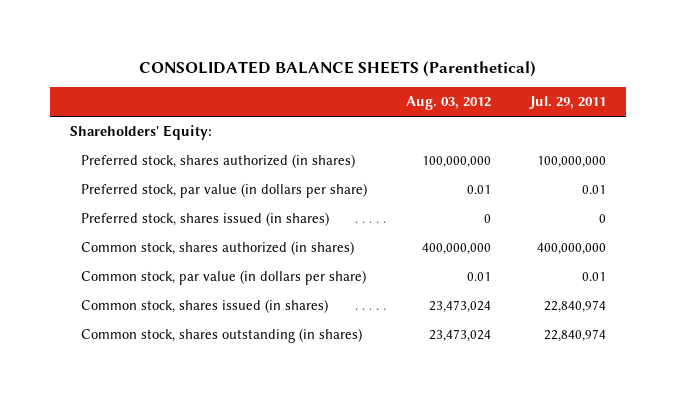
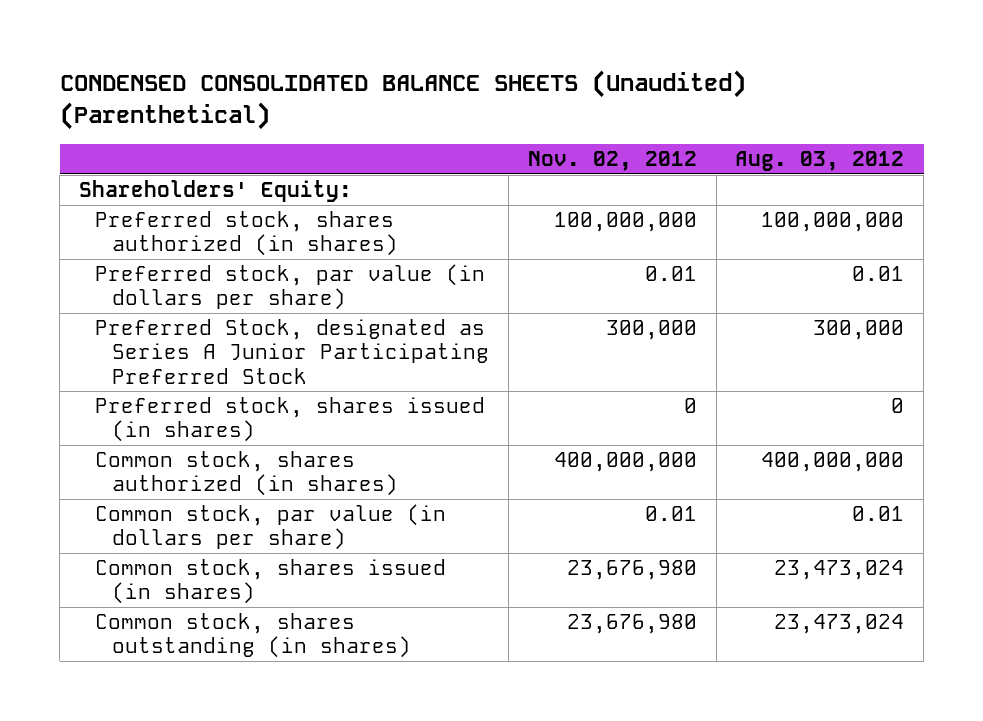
[139,60,537,77] CONSOLIDATED BALANCE SHEETS (Parenthetical) -> [59,70,746,131] CONDENSED CONSOLIDATED BALANCE SHEETS (Unaudited) (Parenthetical)
[529,96,607,110] Jul. 29, 2011 -> none
none -> [527,150,697,171] Nov. 02, 2012
none -> [95,319,489,384] Preferred Stock, designated as Series A Junior Participating Preferred Stock

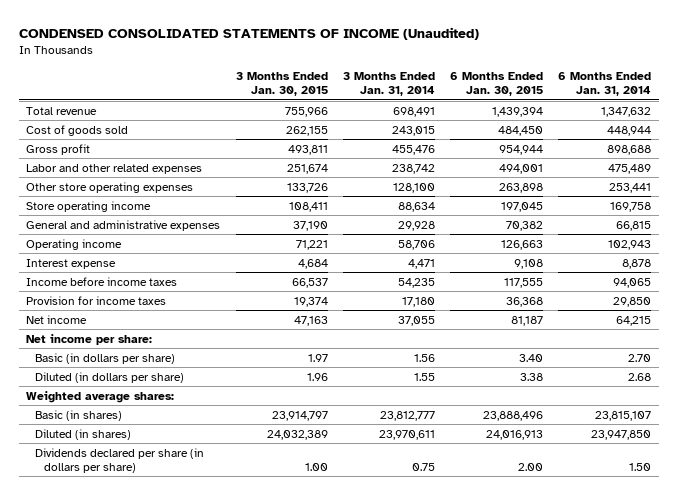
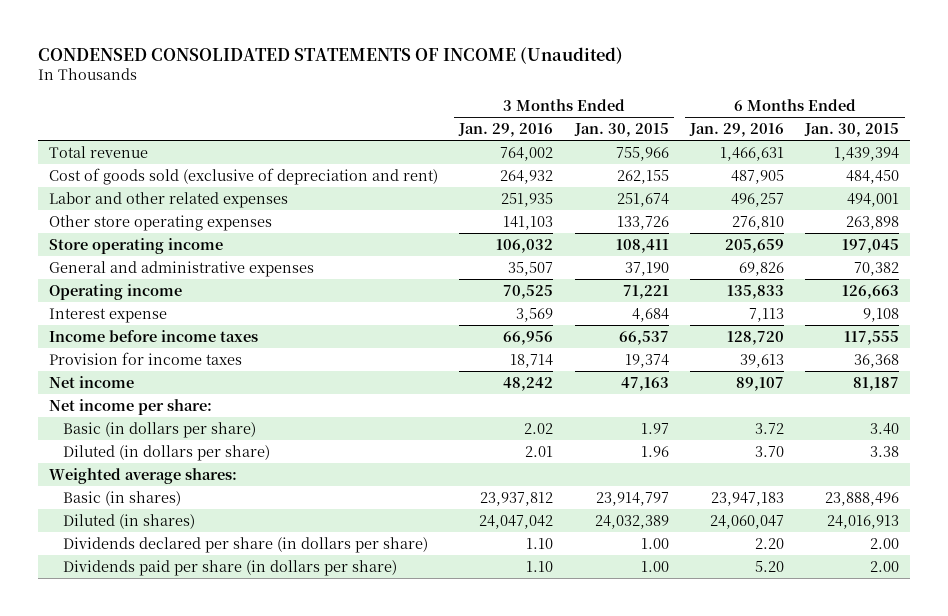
[342,72,435,97] 3 Months Ended Jan. 31, 2014 -> none
[558,72,652,97] 6 Months Ended Jan. 31, 2014 -> none
none -> [458,123,554,138] Jan. 29, 2016
none -> [688,123,784,138] Jan. 29, 2016
[26,143,91,155] Gross profit -> none
[26,124,129,136] Cost of goods sold -> [49,167,439,185] Cost of goods sold (exclusive of depreciation and rent)
none -> [62,559,397,576] Dividends paid per share (in dollars per share)

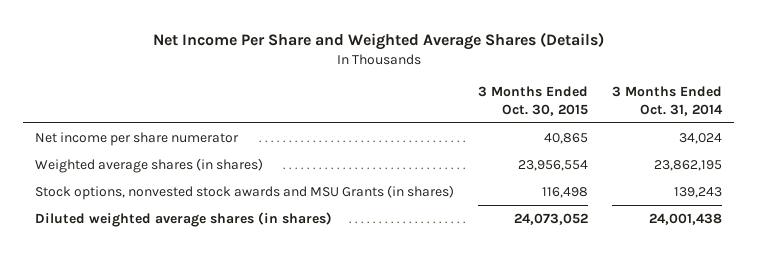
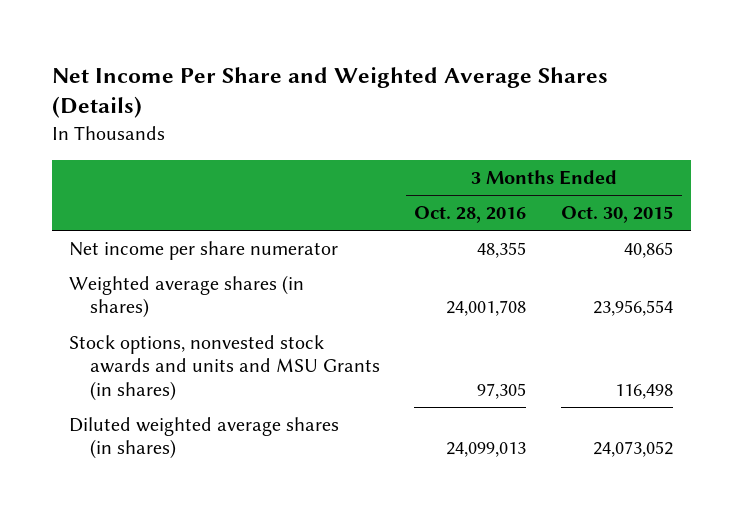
[611,85,723,116] 3 Months Ended Oct. 31, 2014 -> none
none -> [414,206,527,224] Oct. 28, 2016
[35,184,455,200] Stock options, nonvested stock awards and MSU Grants (in shares) -> [69,335,380,401] Stock options, nonvested stock awards and units and MSU Grants (in shares)

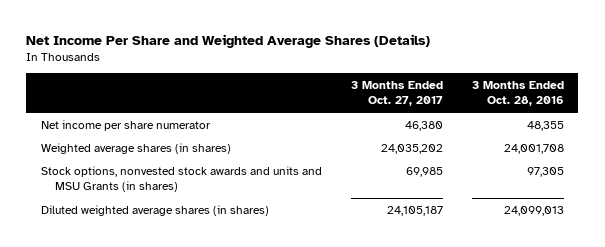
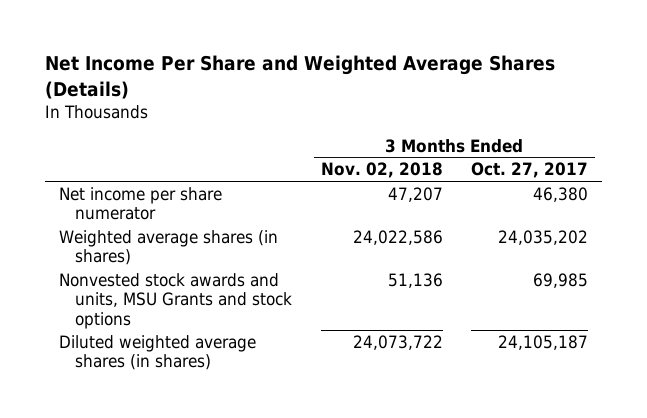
[471,81,564,107] 3 Months Ended Oct. 28, 2016 -> none
none -> [320,162,443,179] Nov. 02, 2018
[40,165,322,193] Stock options, nonvested stock awards and units and MSU Grants (in shares) -> [58,272,293,329] Nonvested stock awards and units, MSU Grants and stock options

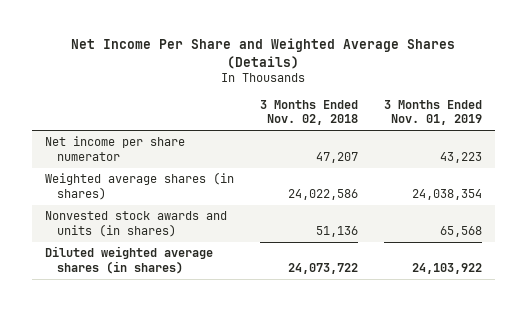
[470,162,588,179] Oct. 27, 2017 -> none
none -> [383,99,482,125] 3 Months Ended Nov. 01, 2019
[58,272,293,329] Nonvested stock awards and units, MSU Grants and stock options -> [44,211,227,237] Nonvested stock awards and units (in shares)

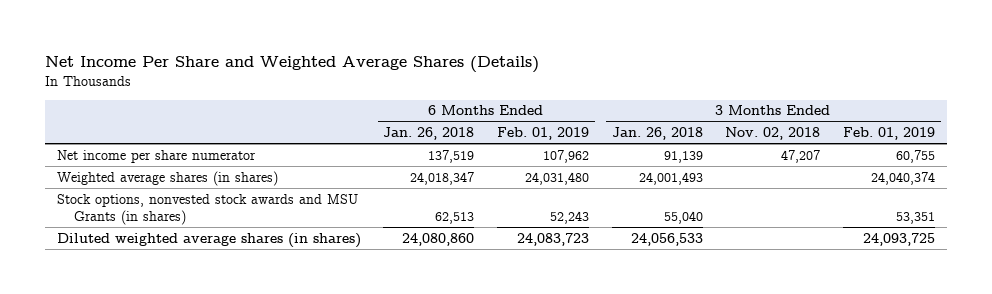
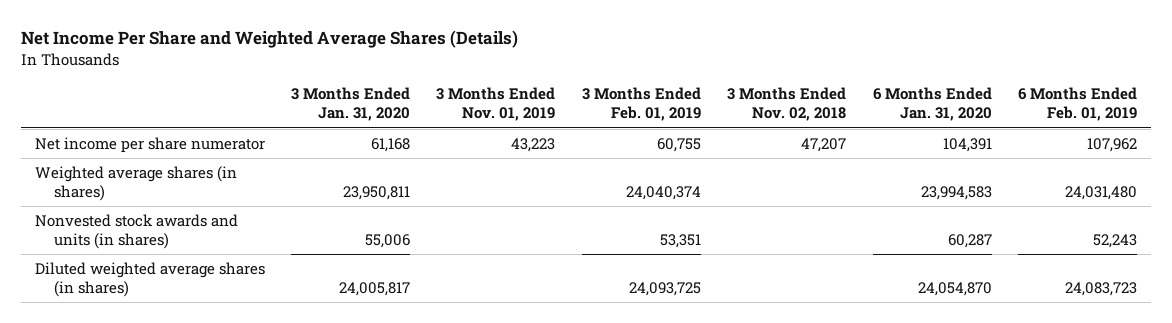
[383,127,475,141] Jan. 26, 2018 -> none
[611,127,703,141] Jan. 26, 2018 -> none
none -> [290,87,410,122] 3 Months Ended Jan. 31, 2020
none -> [436,87,556,122] 3 Months Ended Nov. 01, 2019
none -> [872,87,992,122] 6 Months Ended Jan. 31, 2020
[56,193,358,225] Stock options, nonvested stock awards and MSU Grants (in shares) -> [34,213,238,249] Nonvested stock awards and units (in shares)

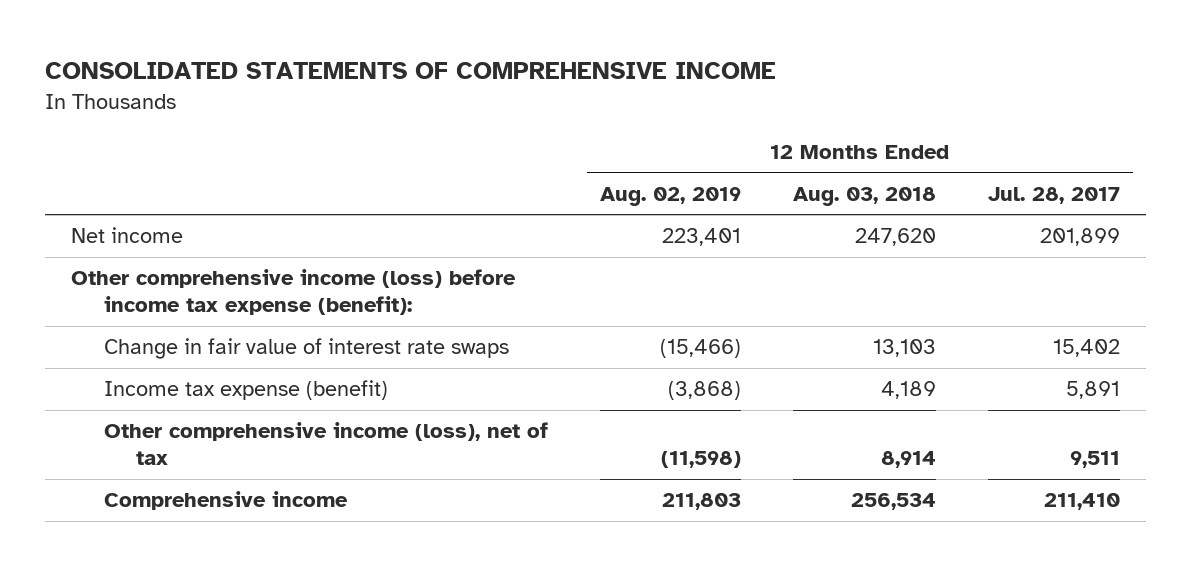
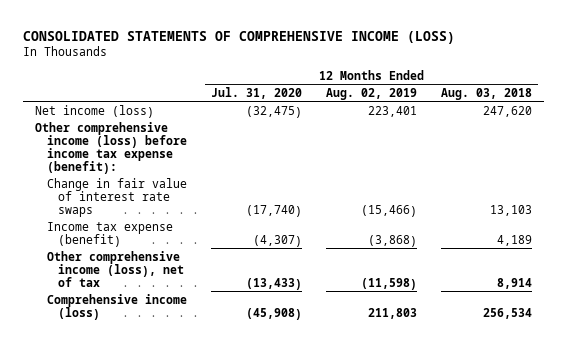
[45,62,777,80] CONSOLIDATED STATEMENTS OF COMPREHENSIVE INCOME -> [23,30,456,44] CONSOLIDATED STATEMENTS OF COMPREHENSIVE INCOME (LOSS)
[987,186,1120,204] Jul. 28, 2017 -> none
none -> [210,86,302,99] Jul. 31, 2020
[71,227,184,244] Net income -> [35,104,155,118] Net income (loss)
[103,491,348,511] Comprehensive income -> [46,293,187,320] Comprehensive income (loss)

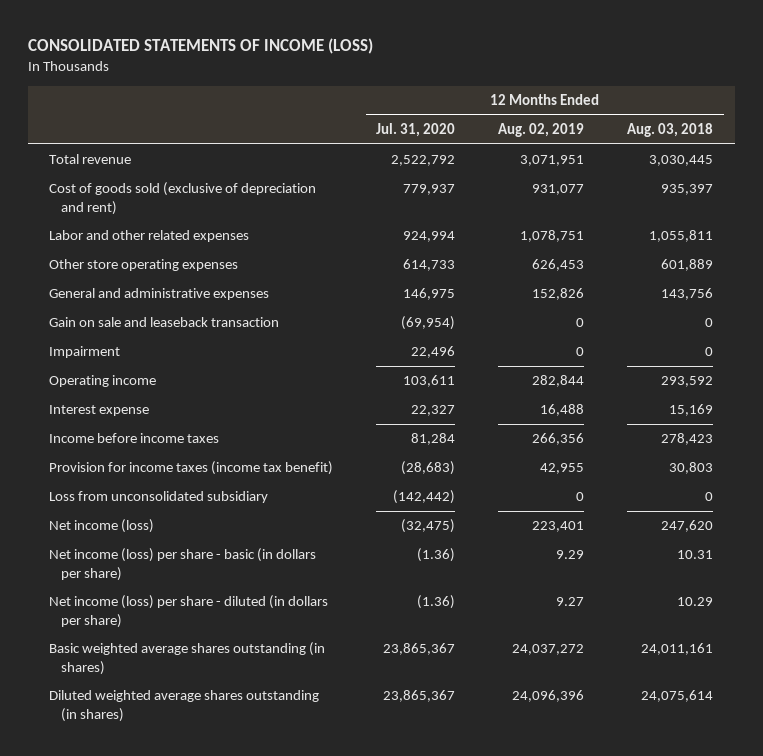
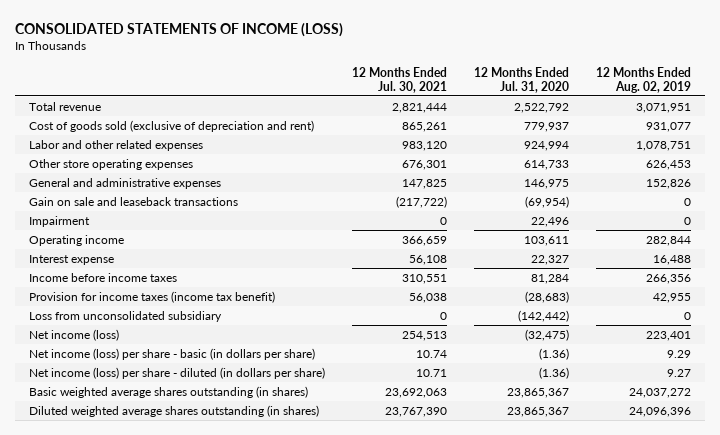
[627,123,714,138] Aug. 03, 2018 -> none
none -> [351,66,447,93] 12 Months Ended Jul. 30, 2021
[49,317,280,328] Gain on sale and leaseback transaction -> [28,197,238,207] Gain on sale and leaseback transactions

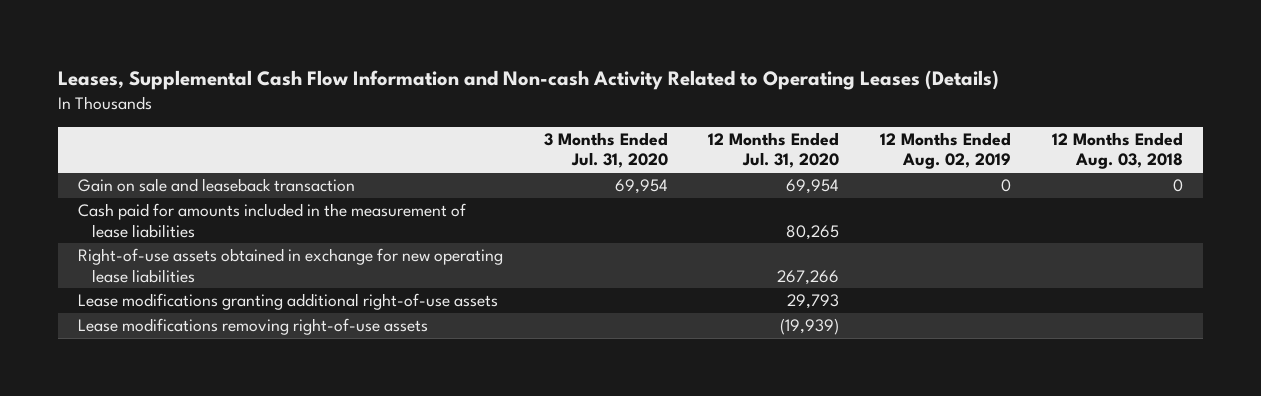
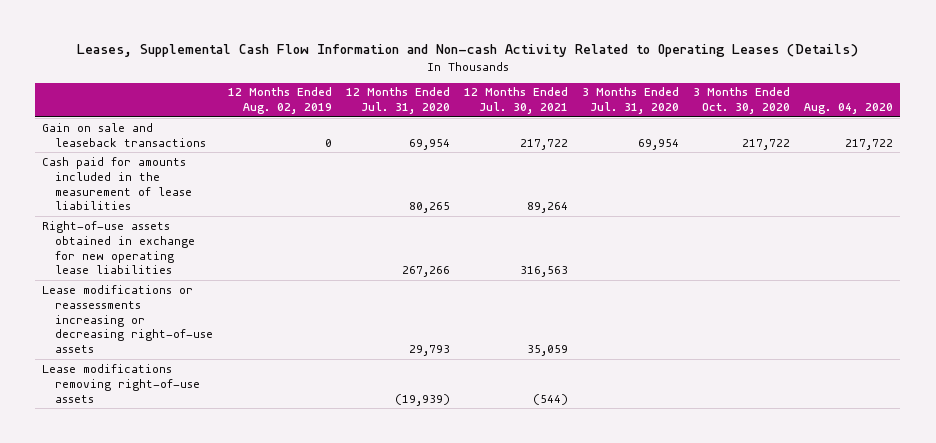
[1051,132,1183,170] 12 Months Ended Aug. 03, 2018 -> none
none -> [463,87,568,115] 12 Months Ended Jul. 30, 2021
none -> [692,87,790,115] 3 Months Ended Oct. 30, 2020
none -> [804,103,894,115] Aug. 04, 2020
[78,178,356,193] Gain on sale and leaseback transaction -> [42,122,207,147] Gain on sale and leaseback transactions
[78,293,499,311] Lease modifications granting additional right-of-use assets -> [42,284,214,354] Lease modifications or reassessments increasing or decreasing right-of-use assets

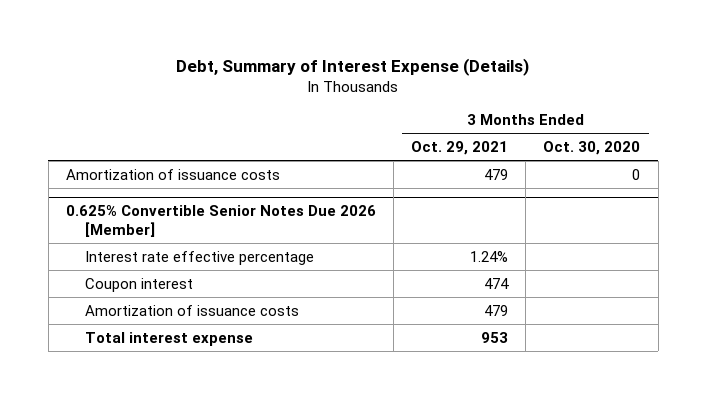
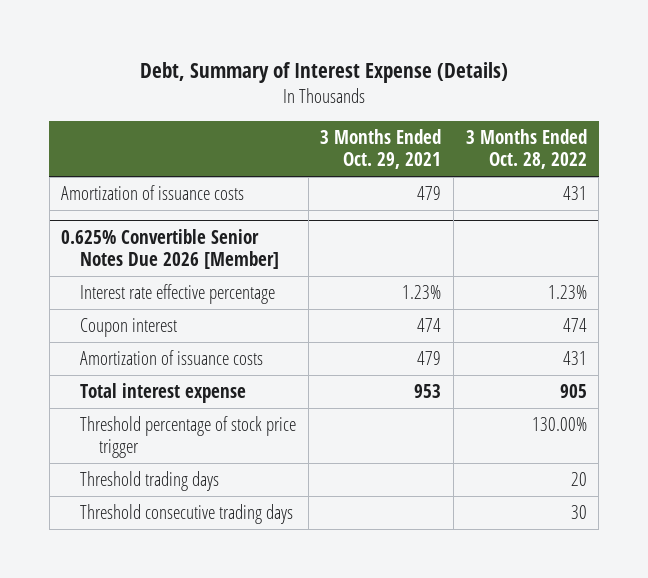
[543,140,641,155] Oct. 30, 2020 -> none
none -> [465,129,587,169] 3 Months Ended Oct. 28, 2022
[470,250,509,262] 1.24% -> [402,285,442,300] 1.23%
none -> [80,416,297,458] Threshold percentage of stock price trigger
none -> [80,471,220,492] Threshold trading days
none -> [80,504,294,525] Threshold consecutive trading days

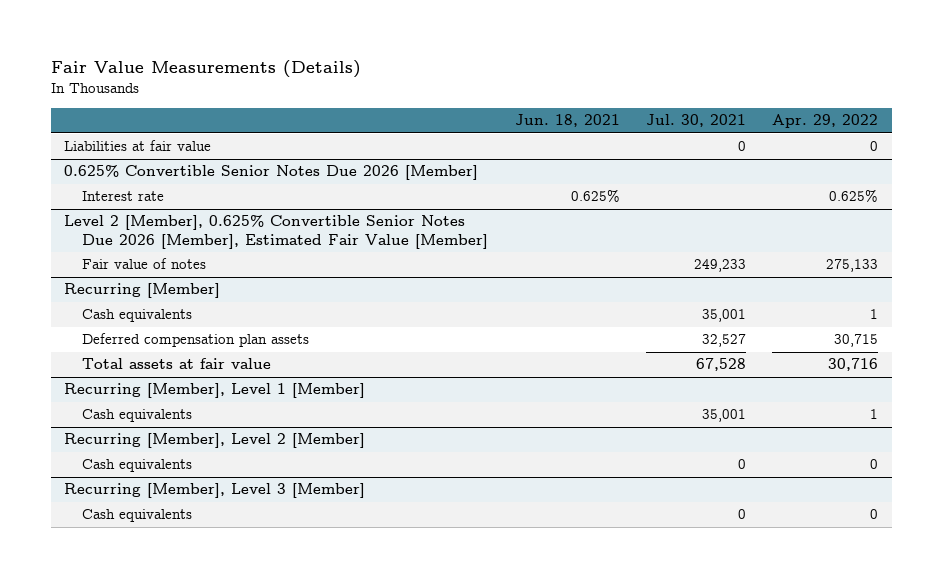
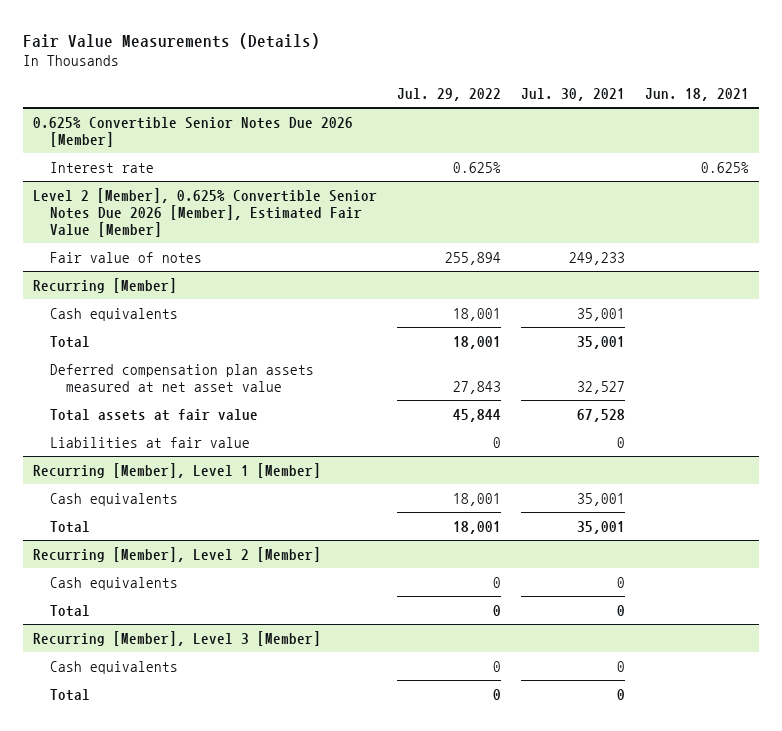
[772,114,879,129] Apr. 29, 2022 -> none
none -> [396,88,501,102] Jul. 29, 2022
[63,140,211,152] Liabilities at fair value -> none
none -> [49,335,90,348] Total
[82,333,310,348] Deferred compensation plan assets -> [49,363,314,392] Deferred compensation plan assets measured at net asset value
none -> [49,436,250,448] Liabilities at fair value
none -> [49,520,90,533] Total
none -> [49,604,90,617] Total
none -> [49,688,90,701] Total

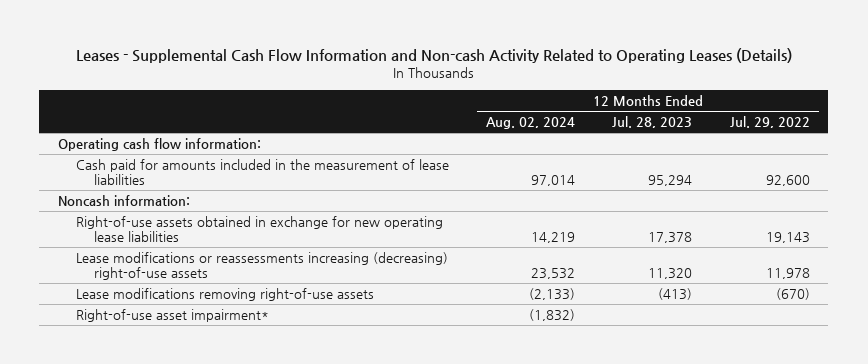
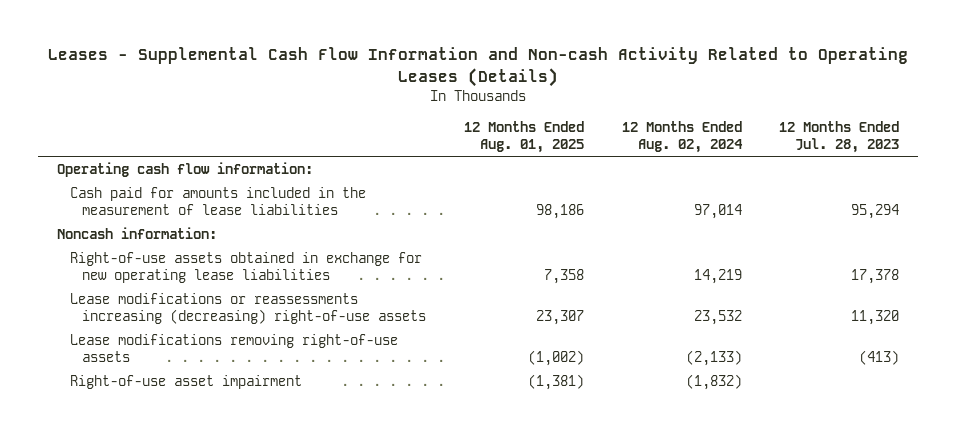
[729,116,810,129] Jul. 29, 2022 -> none
none -> [463,121,584,154] 12 Months Ended Aug. 01, 2025
[75,309,269,323] Right-of-use asset impairment* -> [69,375,302,390] Right-of-use asset impairment

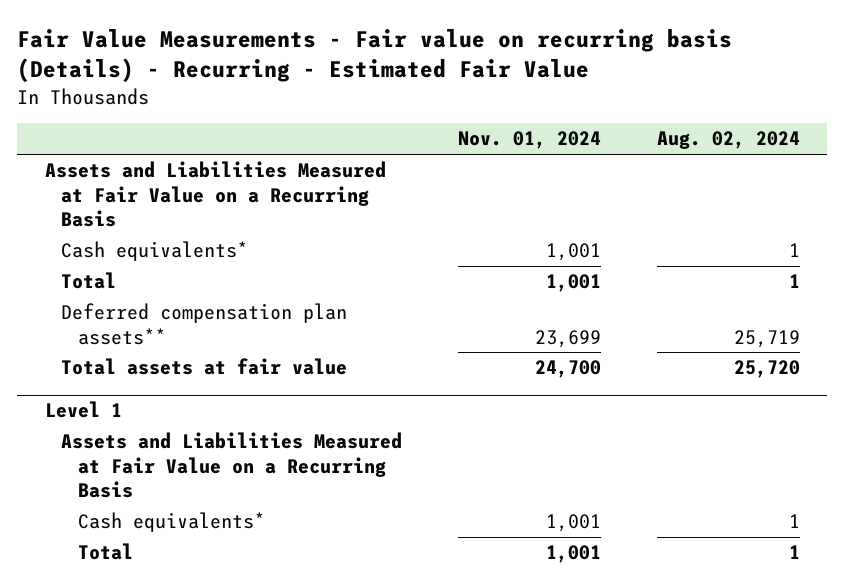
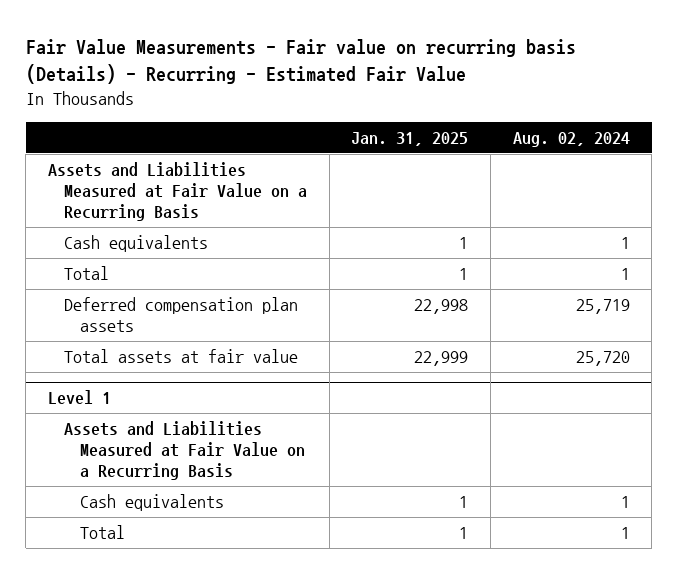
[457,131,601,150] Nov. 01, 2024 -> none
none -> [351,131,469,146] Jan. 31, 2025
[61,241,249,262] Cash equivalents* -> [63,235,208,253] Cash equivalents
[61,303,348,345] Deferred compensation plan assets** -> [63,297,298,332] Deferred compensation plan assets
[77,512,265,533] Cash equivalents* -> [79,494,224,512] Cash equivalents

